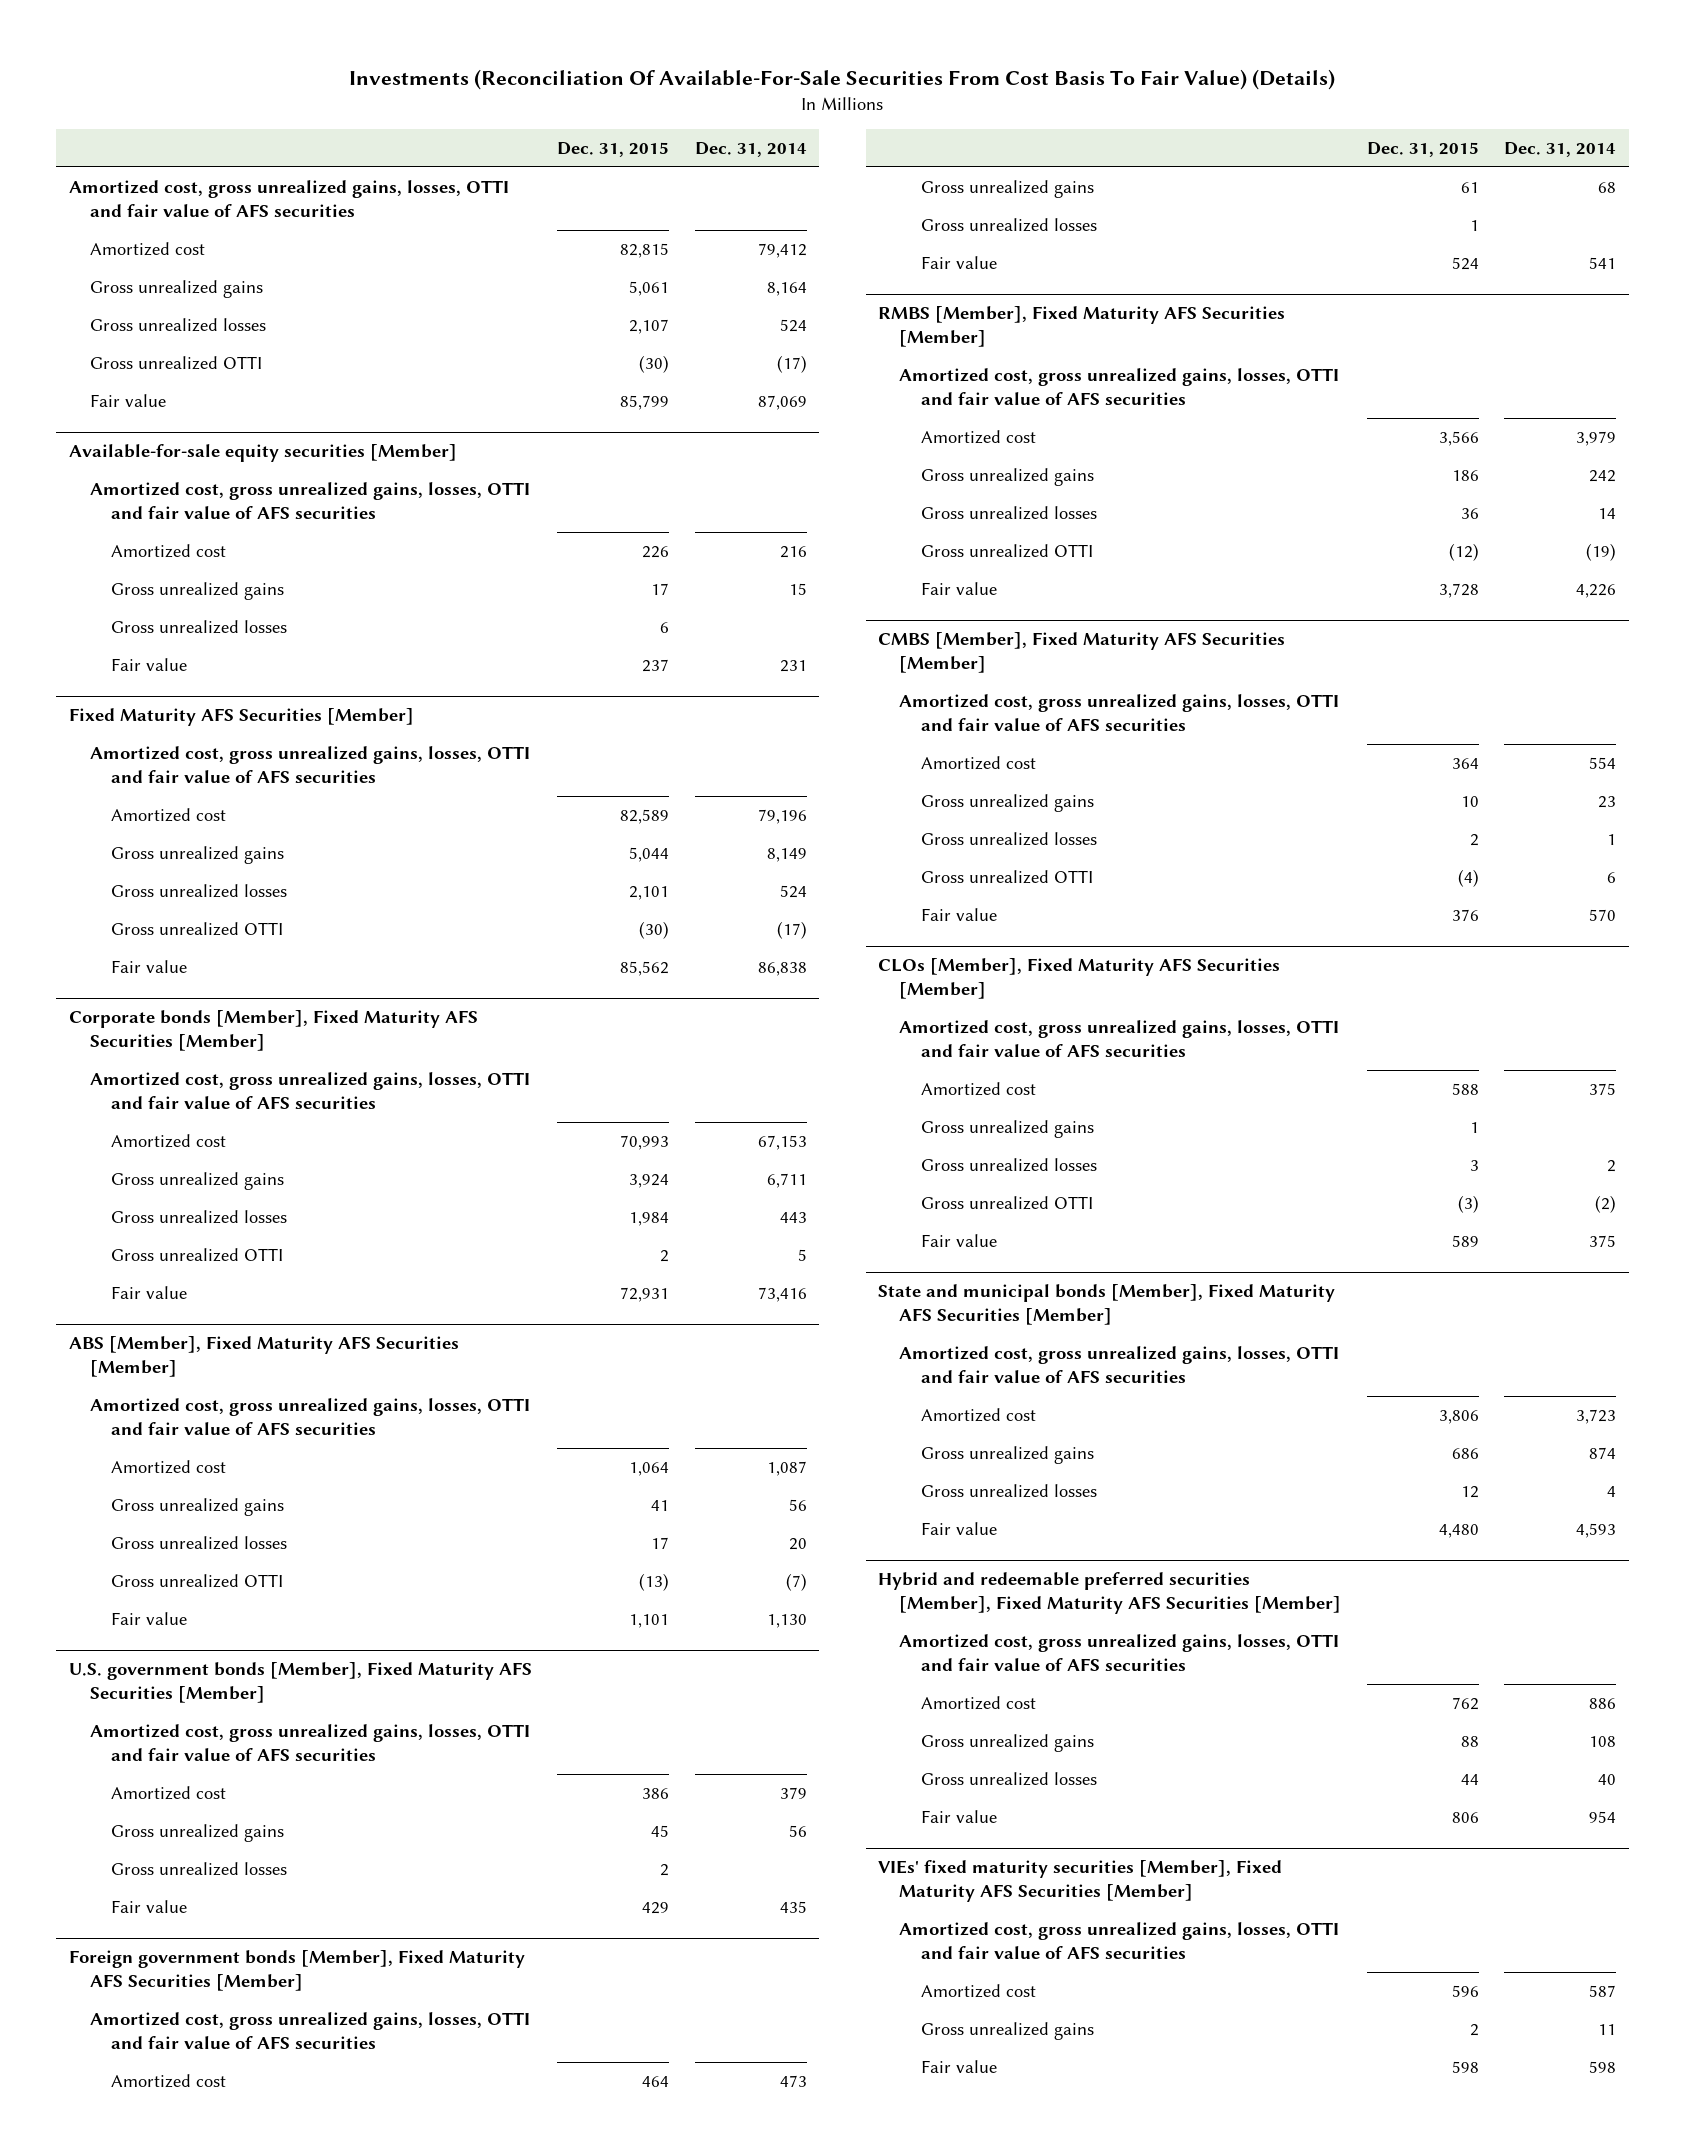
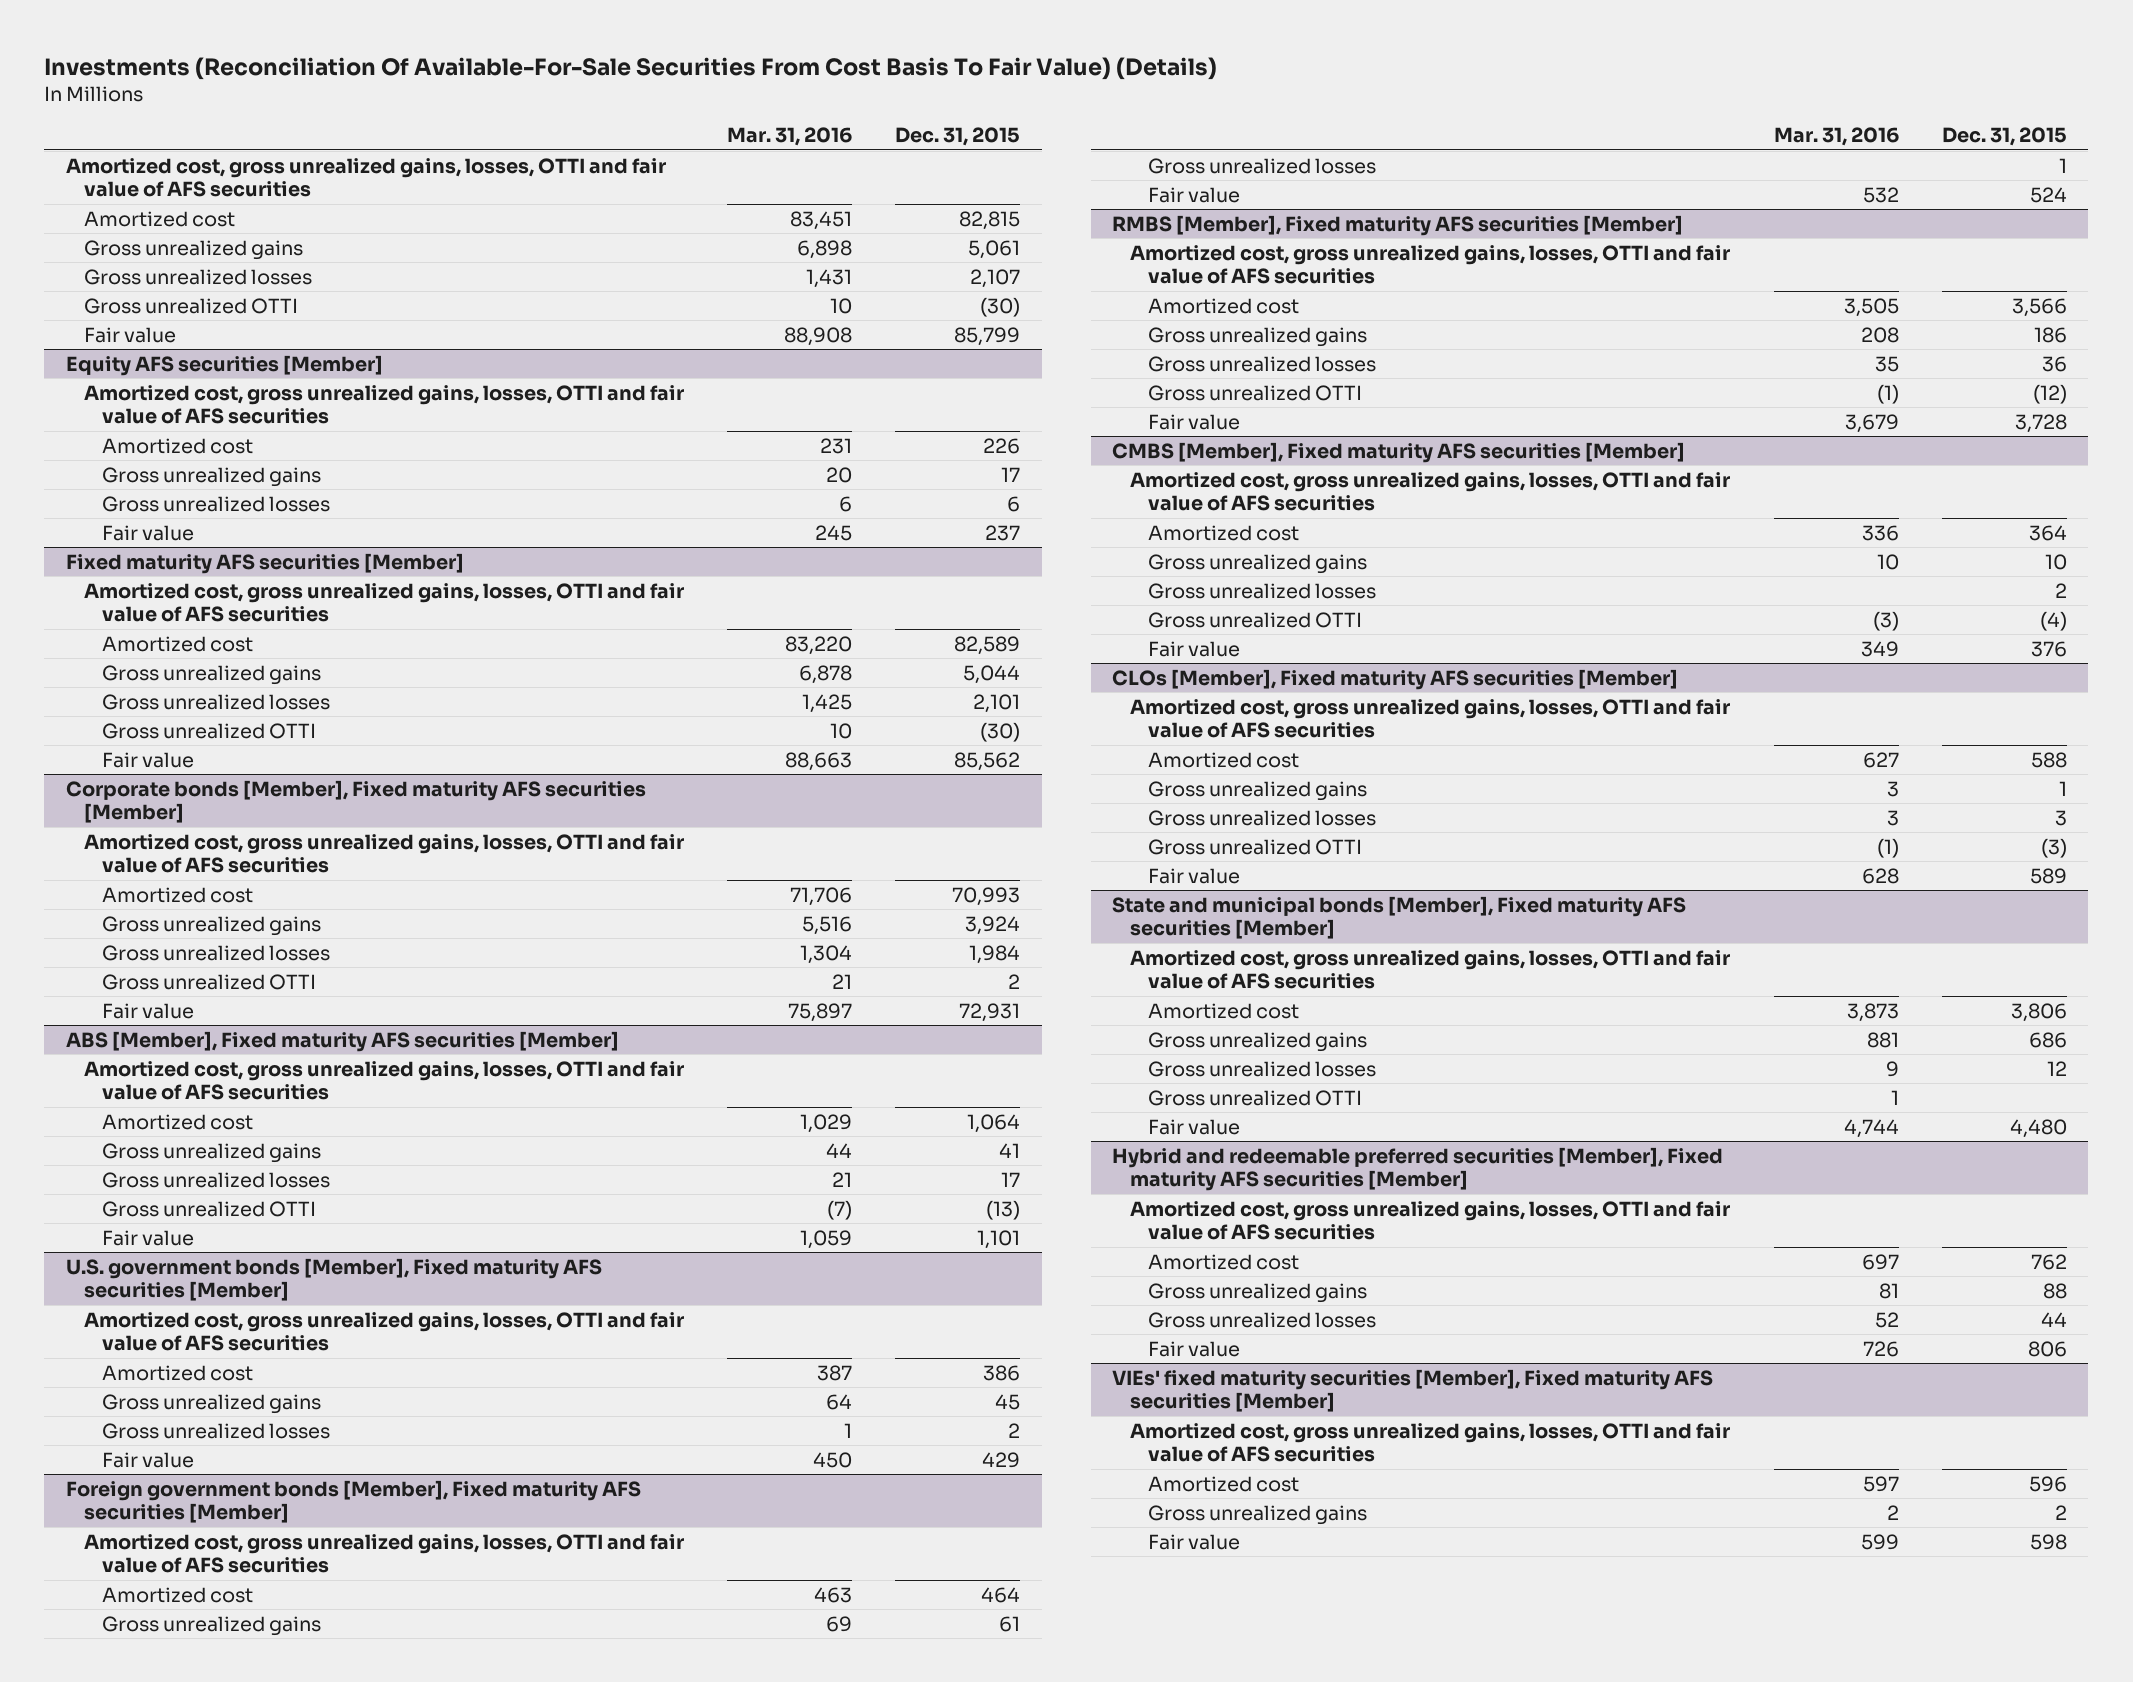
[694,142,807,158] Dec. 31, 2014 -> none
none -> [727,127,853,147] Mar. 31, 2016
[68,444,457,463] Available-for-sale equity securities [Member] -> [66,354,384,376] Equity AFS securities [Member]
[68,708,414,727] Fixed Maturity AFS Securities [Member] -> [66,552,465,574] Fixed maturity AFS securities [Member]
[68,1010,478,1052] Corporate bonds [Member], Fixed Maturity AFS Securities [Member] -> [66,779,647,824] Corporate bonds [Member], Fixed maturity AFS securities [Member]
[68,1336,459,1378] ABS [Member], Fixed Maturity AFS Securities [Member] -> [66,1030,620,1052] ABS [Member], Fixed maturity AFS securities [Member]
[68,1662,532,1704] U.S. government bonds [Member], Fixed Maturity AFS Securities [Member] -> [66,1257,603,1302] U.S. government bonds [Member], Fixed maturity AFS securities [Member]
[68,1950,525,1992] Foreign government bonds [Member], Fixed Maturity AFS Securities [Member] -> [66,1479,642,1524] Foreign government bonds [Member], Fixed maturity AFS securities [Member]
[878,306,1286,348] RMBS [Member], Fixed Maturity AFS Securities [Member] -> [1112,214,1684,236] RMBS [Member], Fixed maturity AFS securities [Member]
[878,632,1286,674] CMBS [Member], Fixed Maturity AFS Securities [Member] -> [1112,441,1686,463] CMBS [Member], Fixed maturity AFS securities [Member]
[878,958,1281,1000] CLOs [Member], Fixed Maturity AFS Securities [Member] -> [1112,668,1679,690] CLOs [Member], Fixed maturity AFS securities [Member]
[878,1284,1336,1326] State and municipal bonds [Member], Fixed Maturity AFS Securities [Member] -> [1112,895,1687,940] State and municipal bonds [Member], Fixed maturity AFS securities [Member]
none -> [1148,1089,1363,1106] Gross unrealized OTTI
[878,1572,1342,1615] Hybrid and redeemable preferred securities [Member], Fixed Maturity AFS Securities [Member] -> [1112,1146,1724,1192] Hybrid and redeemable preferred securities [Member], Fixed maturity AFS securities [Member]
[878,1860,1283,1903] VIEs' fixed maturity securities [Member], Fixed Maturity AFS Securities [Member] -> [1112,1368,1714,1413] VIEs' fixed maturity securities [Member], Fixed maturity AFS securities [Member]

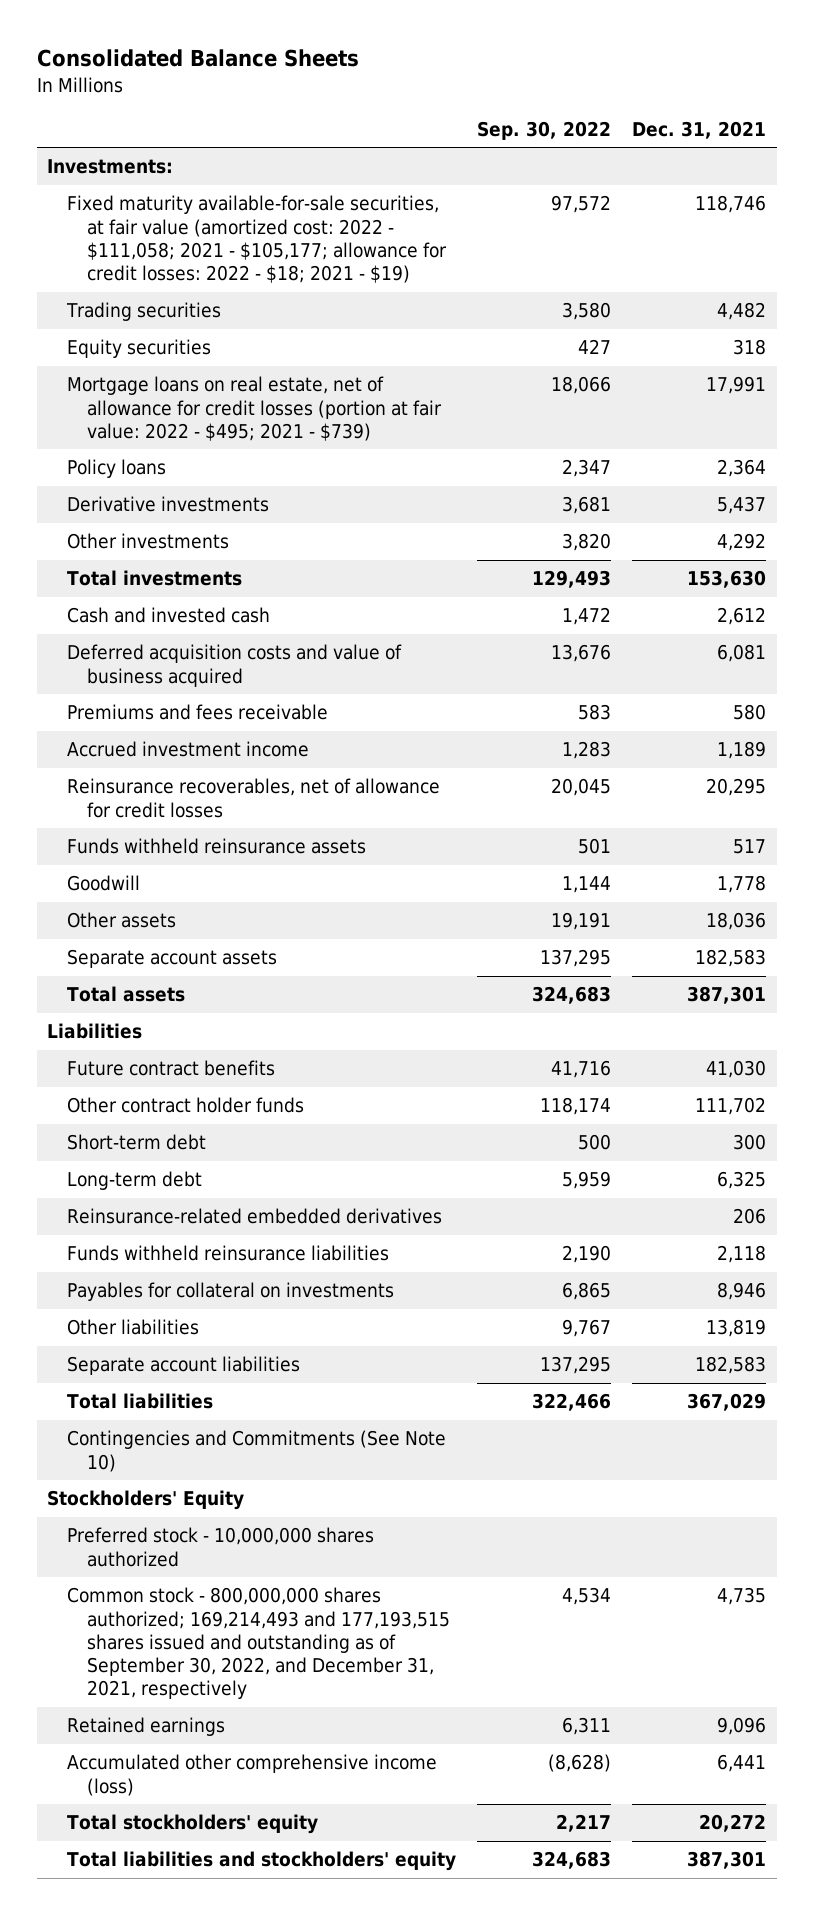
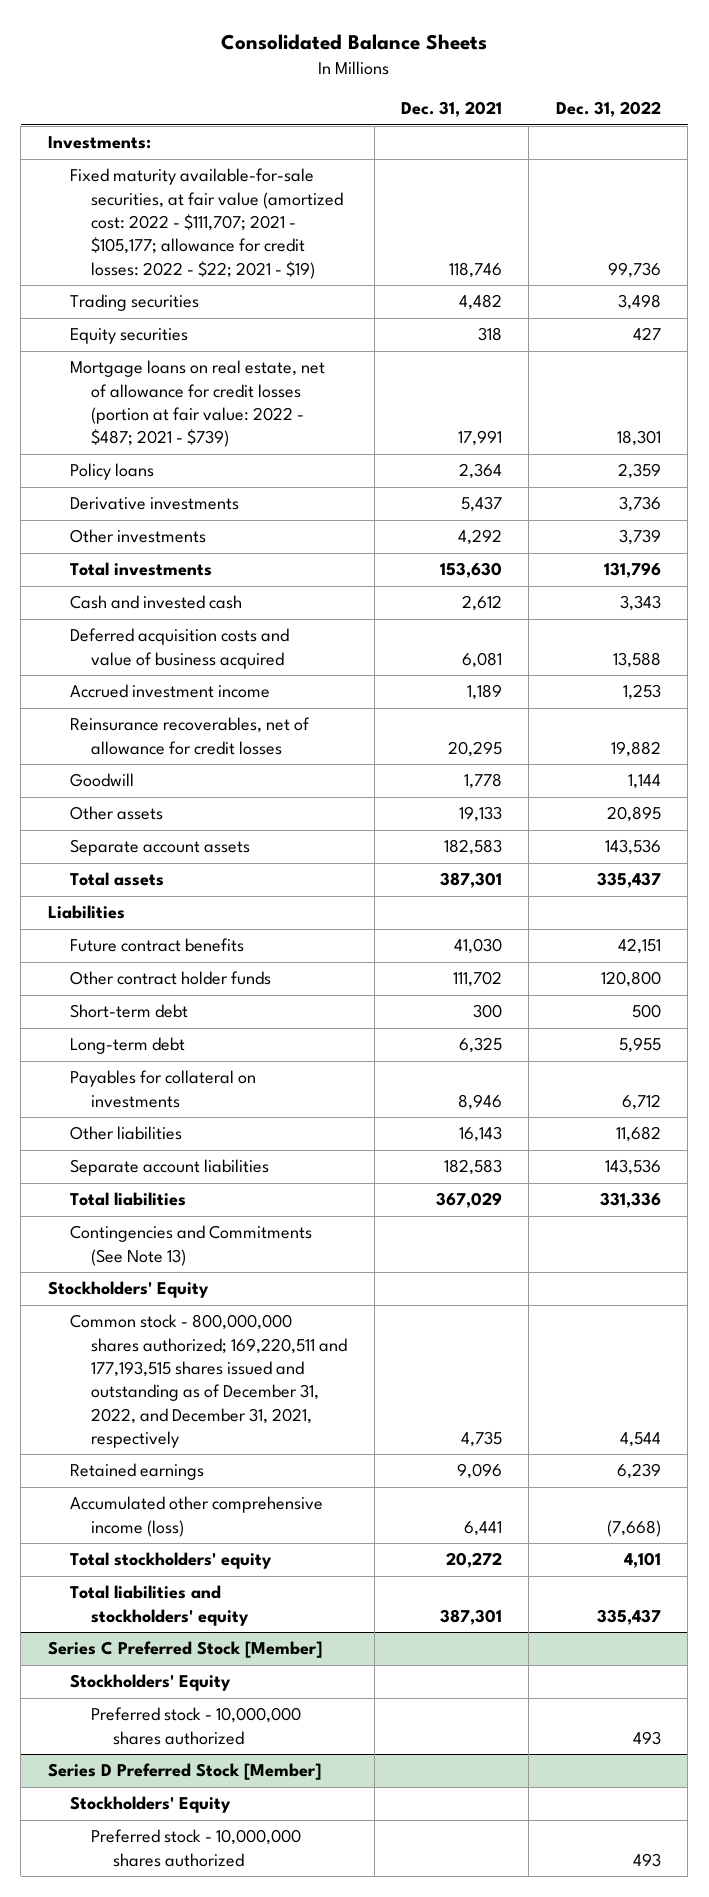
[477,121,612,141] Sep. 30, 2022 -> none
none -> [555,101,661,118] Dec. 31, 2022
[67,195,447,284] Fixed maturity available-for-sale securities, at fair value (amortized cost: 2022 - $111,058; 2021 - $105,177; allowance for credit losses: 2022 - $18; 2021 - $19) -> [69,168,344,279] Fixed maturity available-for-sale securities, at fair value (amortized cost: 2022 - $111,707; 2021 - $105,177; allowance for credit losses: 2022 - $22; 2021 - $19)
[67,376,442,441] Mortgage loans on real estate, net of allowance for credit losses (portion at fair value: 2022 - $495; 2021 - $739) -> [69,360,325,448] Mortgage loans on real estate, net of allowance for credit losses (portion at fair value: 2022 - $487; 2021 - $739)
[67,704,329,721] Premiums and fees receivable -> none
[67,838,367,855] Funds withheld reinsurance assets -> none
[706,912,767,931] 18,036 -> [459,806,503,823] 19,133
[67,1208,443,1225] Reinsurance-related embedded derivatives -> none
[67,1245,390,1262] Funds withheld reinsurance liabilities -> none
[706,1319,767,1338] 13,819 -> [459,1126,503,1143] 16,143
[67,1430,447,1472] Contingencies and Commitments (See Note 10) -> [69,1225,312,1266] Contingencies and Commitments (See Note 13)
[67,1527,375,1567] Preferred stock - 10,000,000 shares authorized -> none
[67,1587,450,1700] Common stock - 800,000,000 shares authorized; 169,214,493 and 177,193,515 shares issued and outstanding as of September 30, 2022, and December 31, 2021, respectively -> [69,1314,348,1448] Common stock - 800,000,000 shares authorized; 169,220,511 and 177,193,515 shares issued and outstanding as of December 31, 2022, and December 31, 2021, respectively
none -> [47,1641,322,1659] Series C Preferred Stock [Member]
none -> [69,1674,231,1692] Stockholders' Equity
none -> [91,1707,302,1745] Preferred stock - 10,000,000 shares authorized
none -> [47,1763,321,1781] Series D Preferred Stock [Member]
none -> [69,1796,231,1814] Stockholders' Equity
none -> [91,1829,302,1867] Preferred stock - 10,000,000 shares authorized

